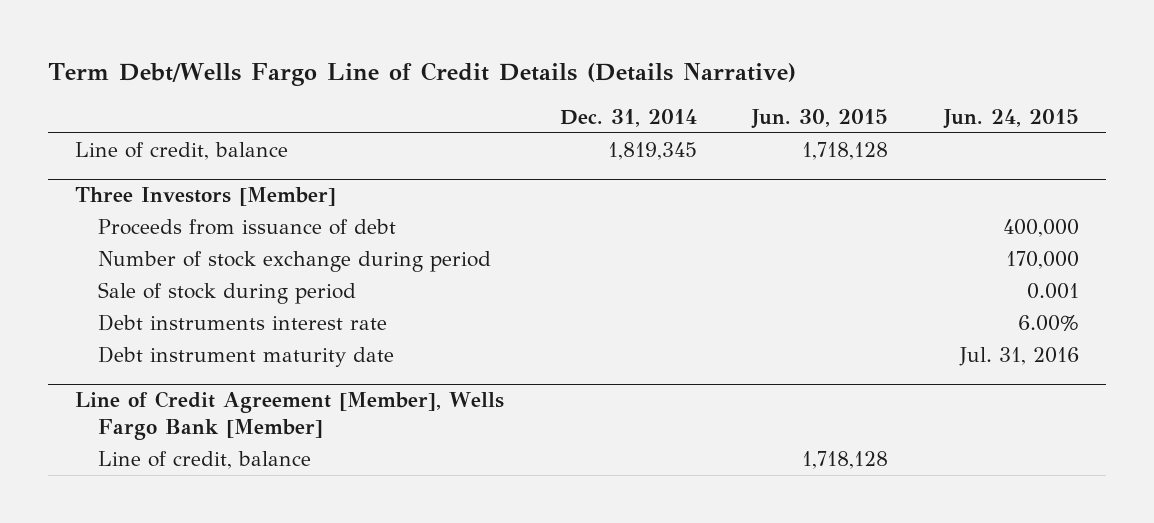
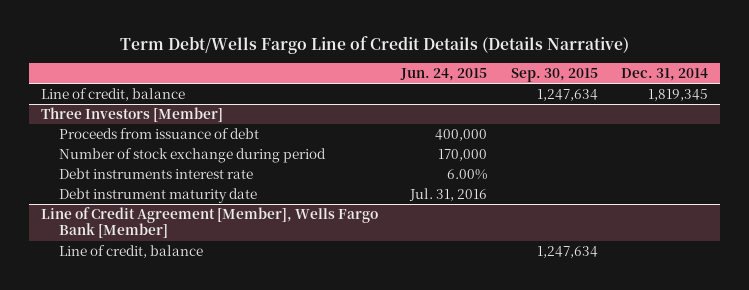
[751,109,889,130] Jun. 30, 2015 -> none
none -> [510,68,598,83] Sep. 30, 2015
[97,282,356,305] Sale of stock during period -> none

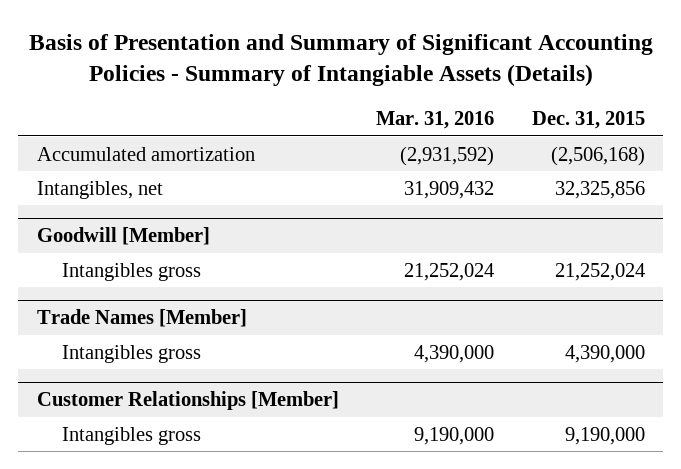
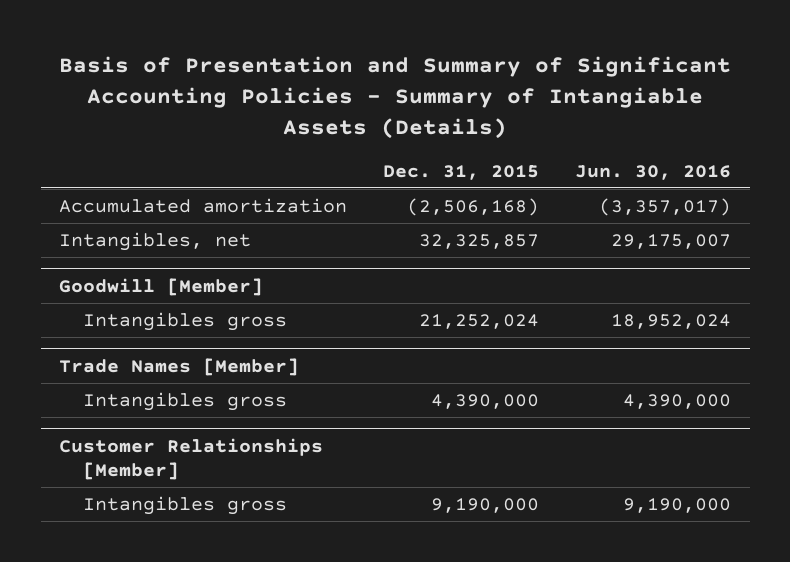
[376,111,495,130] Mar. 31, 2016 -> none
none -> [575,164,732,180] Jun. 30, 2016
[554,180,645,199] 32,325,856 -> [419,233,540,249] 32,325,857

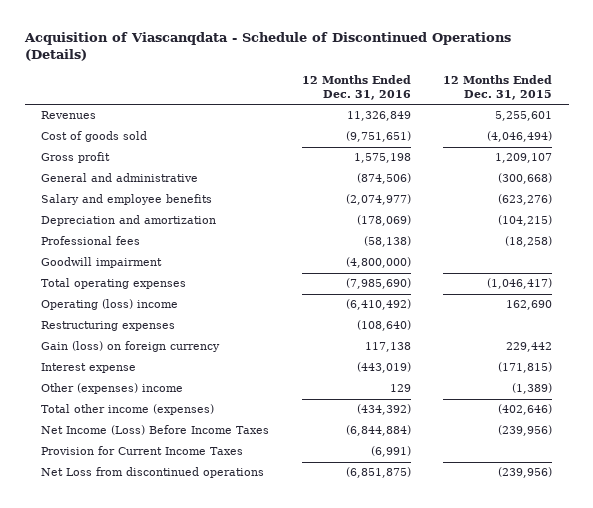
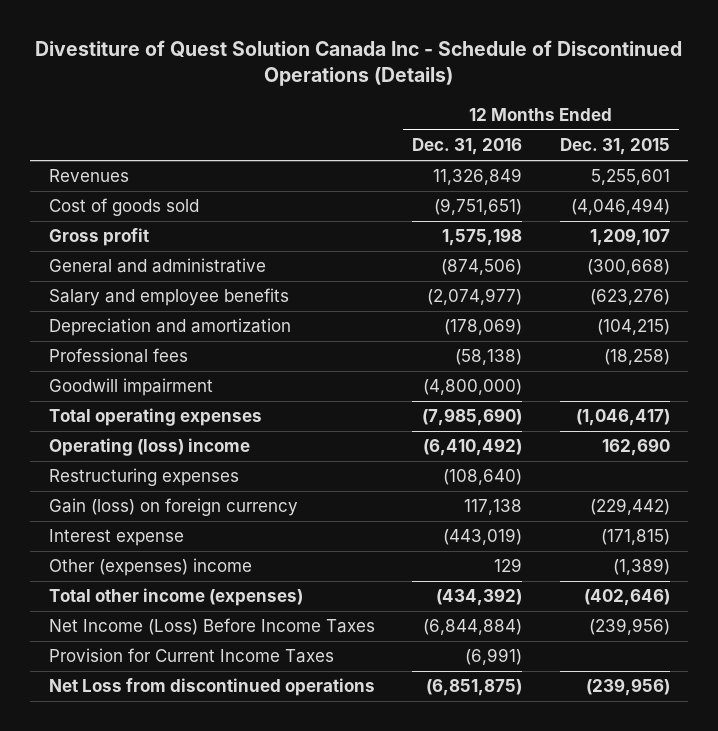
[23,31,511,61] Acquisition of Viascanqdata - Schedule of Discontinued Operations (Details) -> [35,40,683,87] Divestiture of Quest Solution Canada Inc - Schedule of Discontinued Operations (Details)
[506,342,553,353] 229,442 -> [589,498,670,516] (229,442)

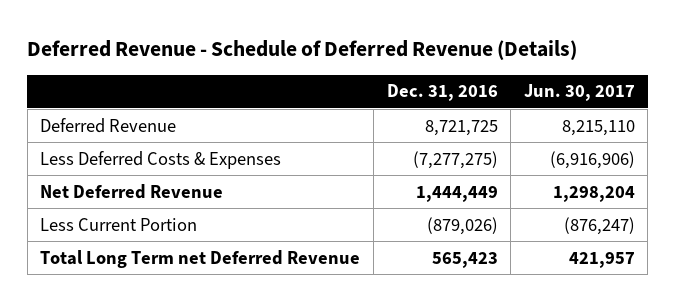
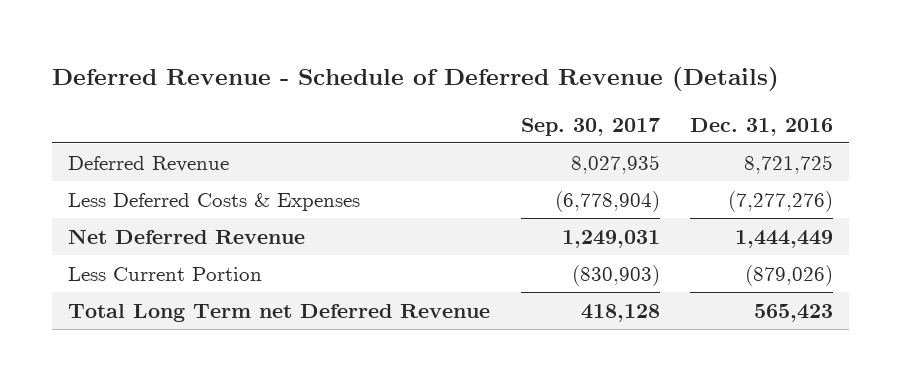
[523,84,635,102] Jun. 30, 2017 -> none
none -> [520,117,660,136] Sep. 30, 2017
[412,150,498,169] (7,277,275) -> [728,190,834,212] (7,277,276)

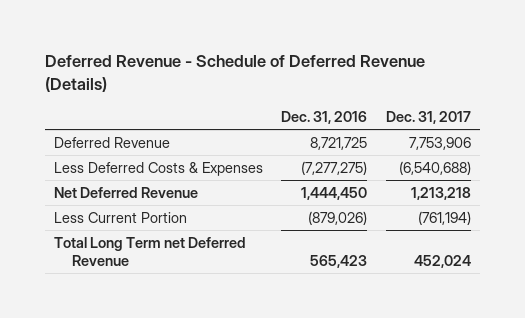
[520,117,660,136] Sep. 30, 2017 -> none
none -> [385,110,471,124] Dec. 31, 2017
[728,190,834,212] (7,277,276) -> [301,160,368,175] (7,277,275)
[735,229,834,248] 1,444,449 -> [301,186,368,200] 1,444,450

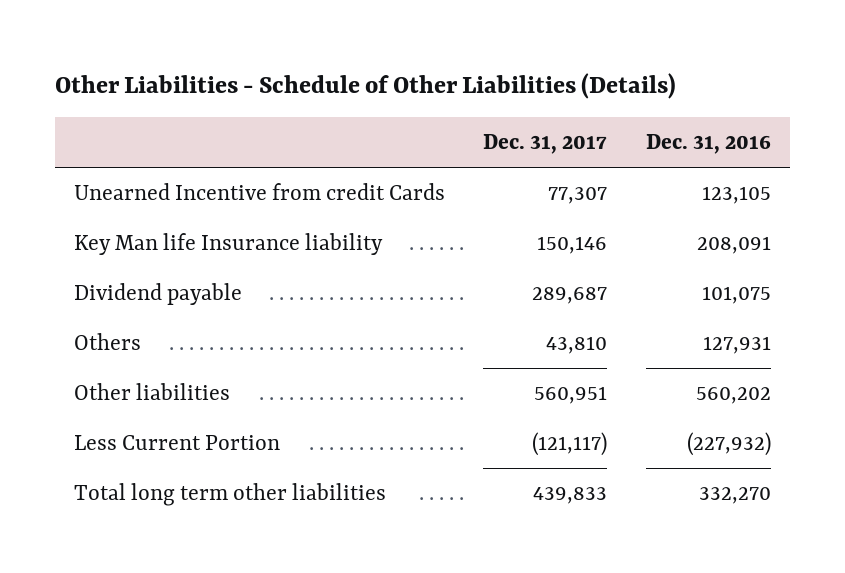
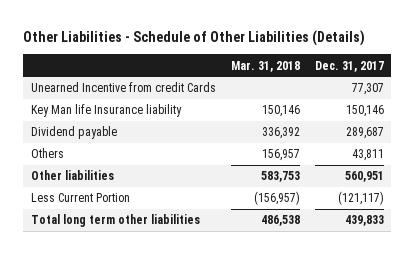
[645,134,771,155] Dec. 31, 2016 -> none
none -> [230,60,300,72] Mar. 31, 2018
[546,336,608,355] 43,810 -> [351,149,384,162] 43,811

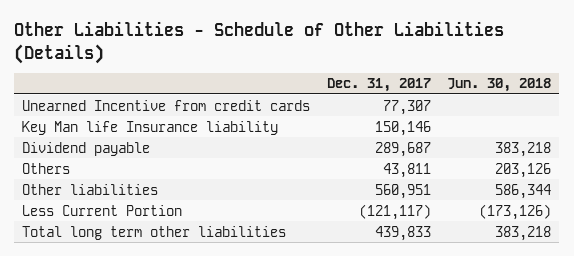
[230,60,300,72] Mar. 31, 2018 -> none
none -> [447,78,552,93] Jun. 30, 2018
[30,82,216,93] Unearned Incentive from credit Cards -> [22,99,311,111] Unearned Incentive from credit cards

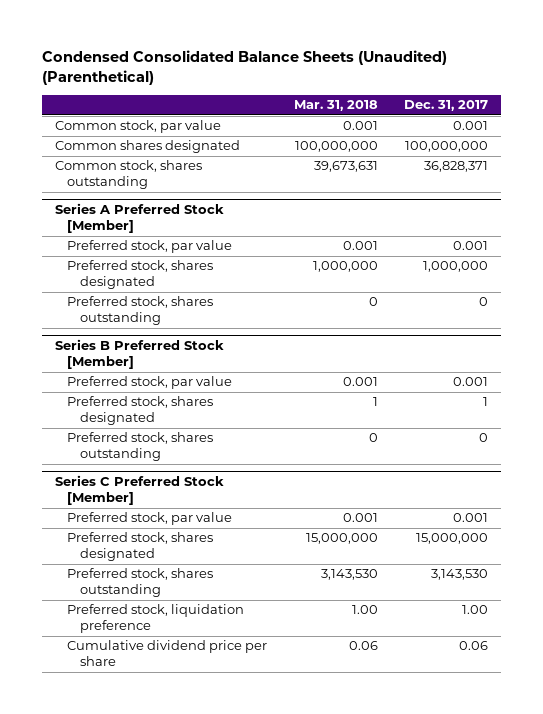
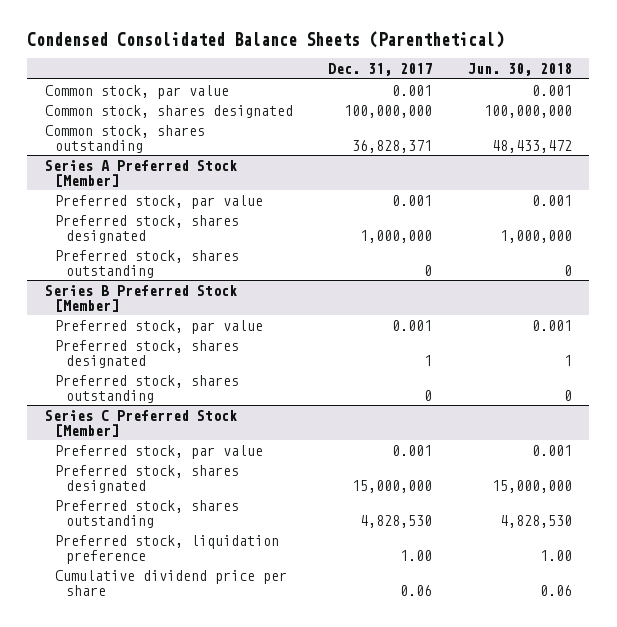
[42,50,448,85] Condensed Consolidated Balance Sheets (Unaudited) (Parenthetical) -> [27,31,505,49] Condensed Consolidated Balance Sheets (Parenthetical)
[293,100,378,112] Mar. 31, 2018 -> none
none -> [467,63,572,77] Jun. 30, 2018
[55,140,241,154] Common shares designated -> [44,104,293,118] Common stock, shares designated
[430,569,488,581] 3,143,530 -> [360,514,433,528] 4,828,530

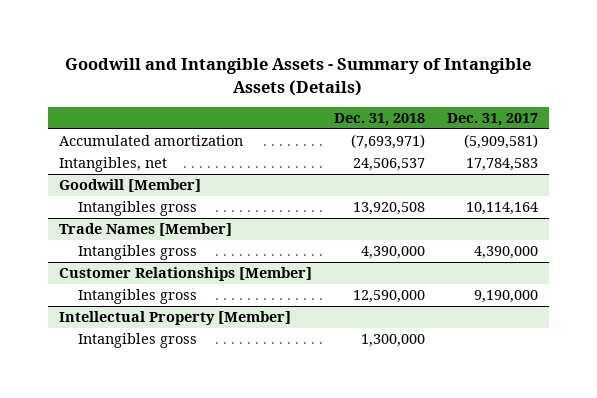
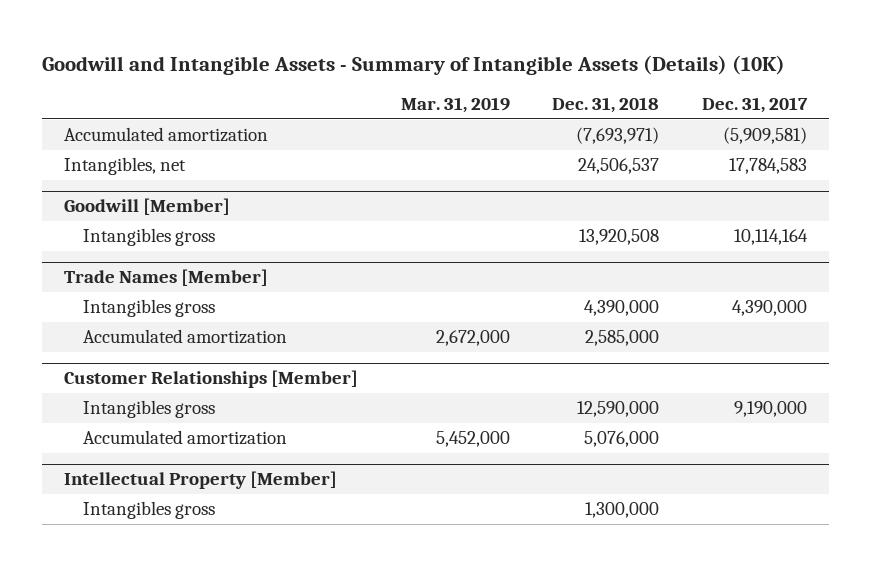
[65,58,532,96] Goodwill and Intangible Assets - Summary of Intangible Assets (Details) -> [42,54,786,75] Goodwill and Intangible Assets - Summary of Intangible Assets (Details) (10K)
none -> [400,97,510,114] Mar. 31, 2019
none -> [82,329,287,345] Accumulated amortization
none -> [82,430,287,446] Accumulated amortization

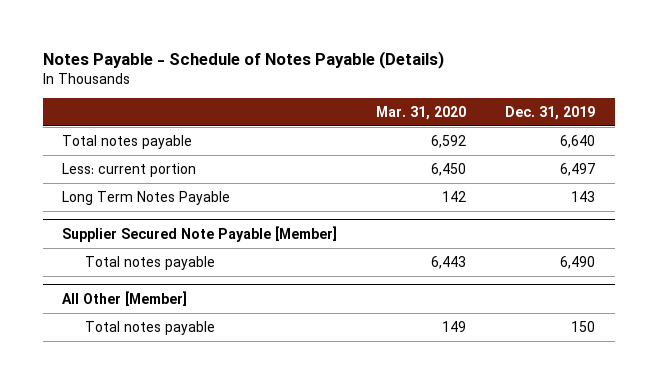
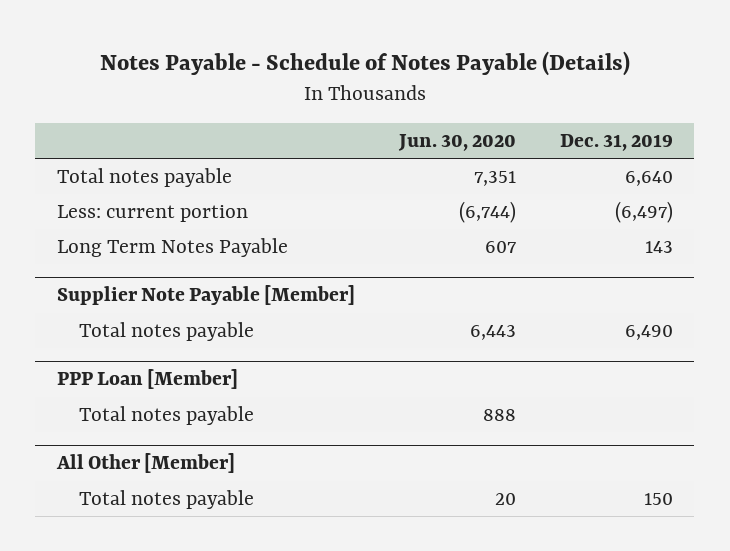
[376,106,467,121] Mar. 31, 2020 -> none
none -> [397,133,516,151] Jun. 30, 2020
[560,162,596,176] 6,497 -> [614,201,673,224] (6,497)
[62,225,338,242] Supplier Secured Note Payable [Member] -> [57,285,356,306] Supplier Note Payable [Member]
none -> [57,369,239,390] PPP Loan [Member]
none -> [78,406,254,426] Total notes payable

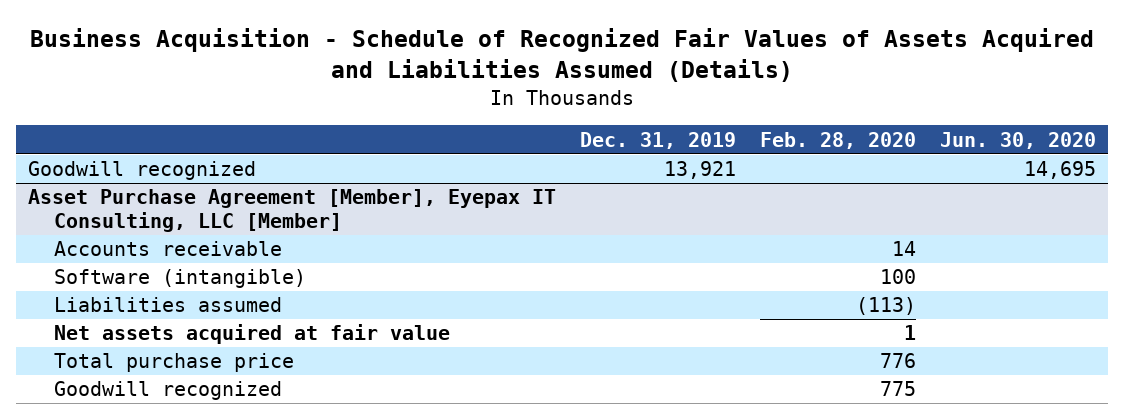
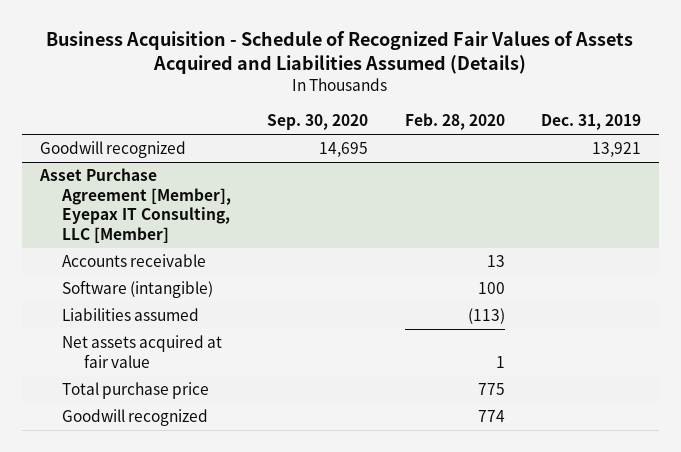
[940,131,1097,149] Jun. 30, 2020 -> none
none -> [267,114,369,131] Sep. 30, 2020
[892,241,917,257] 14 -> [486,255,505,268] 13
[880,353,917,369] 776 -> [477,383,505,396] 775
[880,381,917,397] 775 -> [477,410,505,423] 774

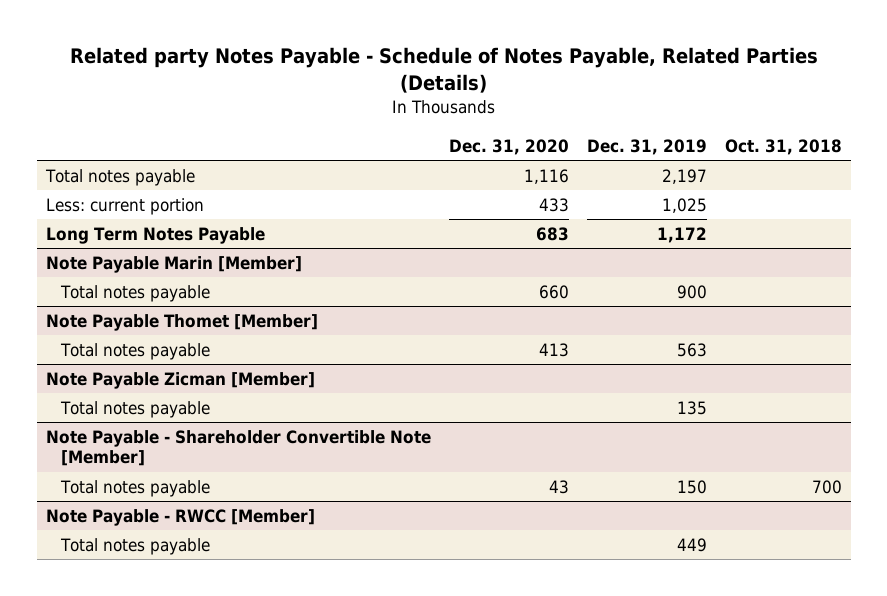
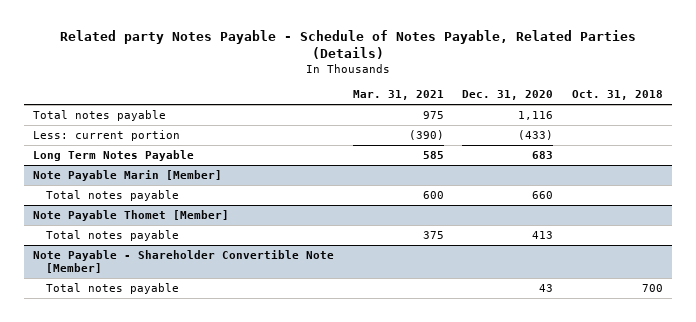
[586,138,707,155] Dec. 31, 2019 -> none
none -> [352,90,444,101] Mar. 31, 2021
[538,197,569,212] 433 -> [518,130,554,141] (433)
[45,371,315,389] Note Payable Zicman [Member] -> none
[60,400,211,418] Total notes payable -> none
[45,508,315,526] Note Payable - RWCC [Member] -> none
[60,537,211,555] Total notes payable -> none

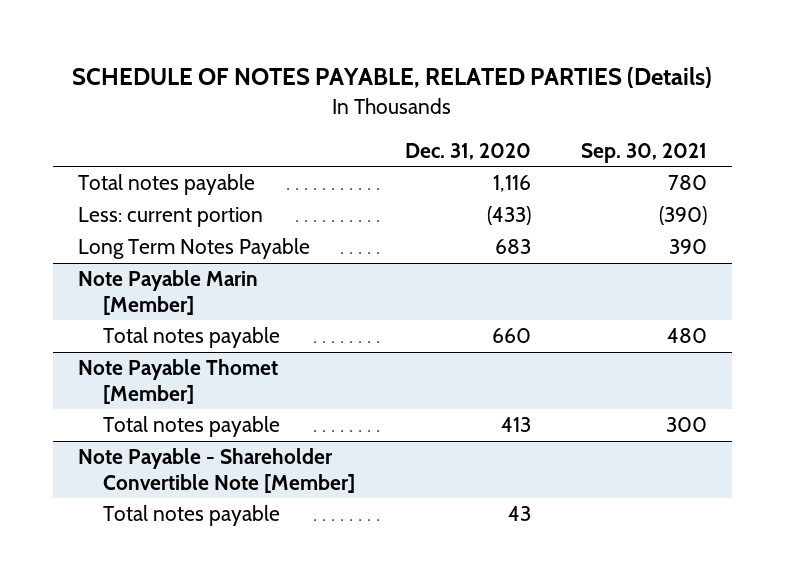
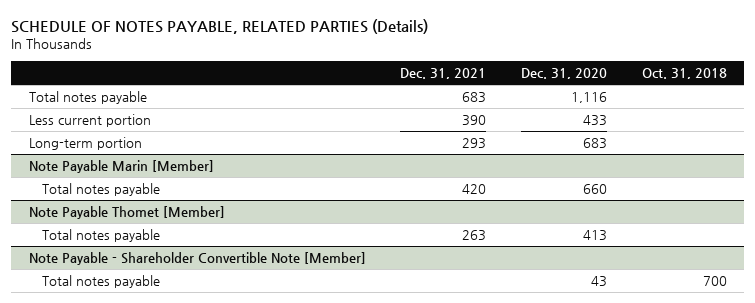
[580,142,707,163] Sep. 30, 2021 -> none
none -> [400,67,487,79] Dec. 31, 2021
none -> [641,67,727,79] Oct. 31, 2018
[77,207,263,228] Less: current portion -> [28,114,151,128] Less current portion
[486,206,531,226] (433) -> [582,115,607,127] 433
[77,238,310,260] Long Term Notes Payable -> [28,137,142,151] Long-term portion

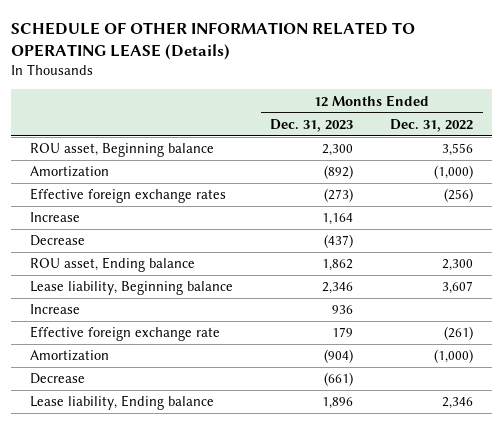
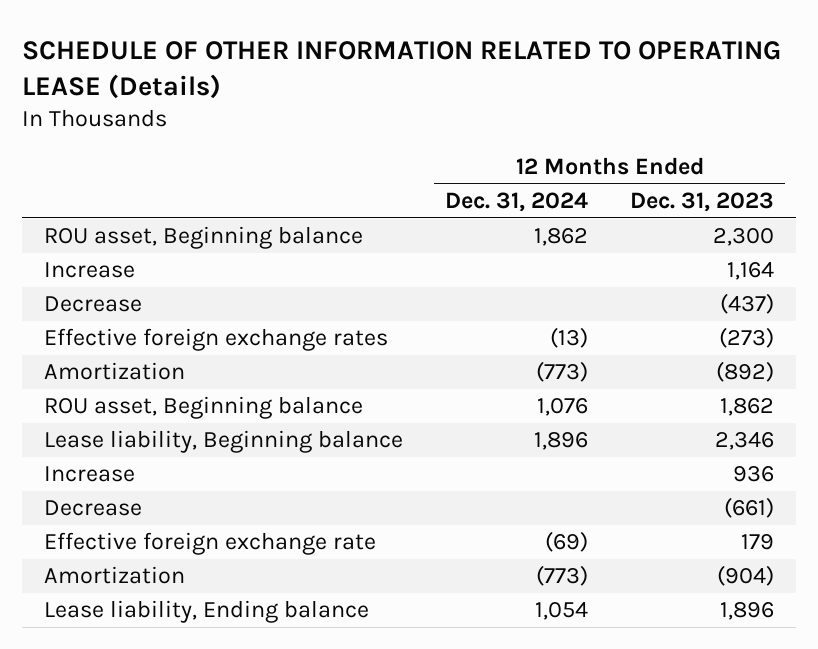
[390,118,474,132] Dec. 31, 2022 -> none
none -> [445,192,589,213] Dec. 31, 2024
[30,188,227,204] Effective foreign exchange rates -> [43,328,388,352] Effective foreign exchange rates
[30,166,110,178] Amortization -> [43,362,185,381] Amortization
[30,257,196,273] ROU asset, Ending balance -> [43,396,363,420] ROU asset, Beginning balance
[30,373,86,385] Decrease -> [43,500,142,517] Decrease

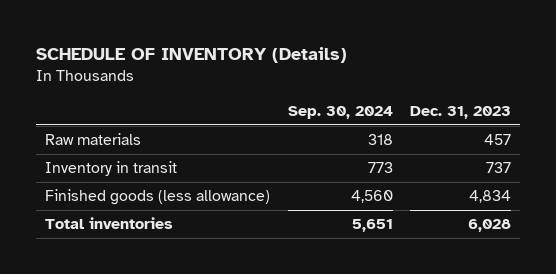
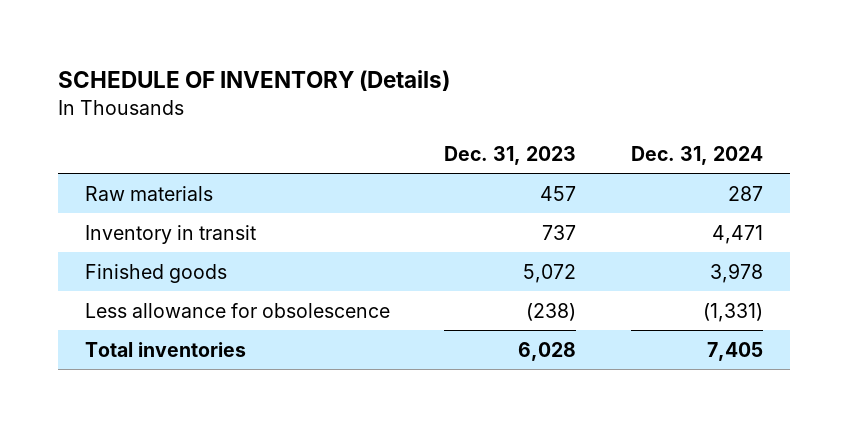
[287,105,393,119] Sep. 30, 2024 -> none
none -> [630,145,763,165] Dec. 31, 2024
[44,189,270,206] Finished goods (less allowance) -> [85,263,228,283] Finished goods
[469,190,512,204] 4,834 -> [523,263,577,283] 5,072
none -> [85,302,391,318] Less allowance for obsolescence

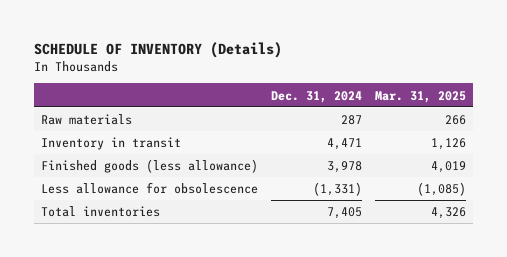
[444,145,577,165] Dec. 31, 2023 -> none
none -> [375,90,467,103] Mar. 31, 2025
[85,263,228,283] Finished goods -> [40,159,258,174] Finished goods (less allowance)

